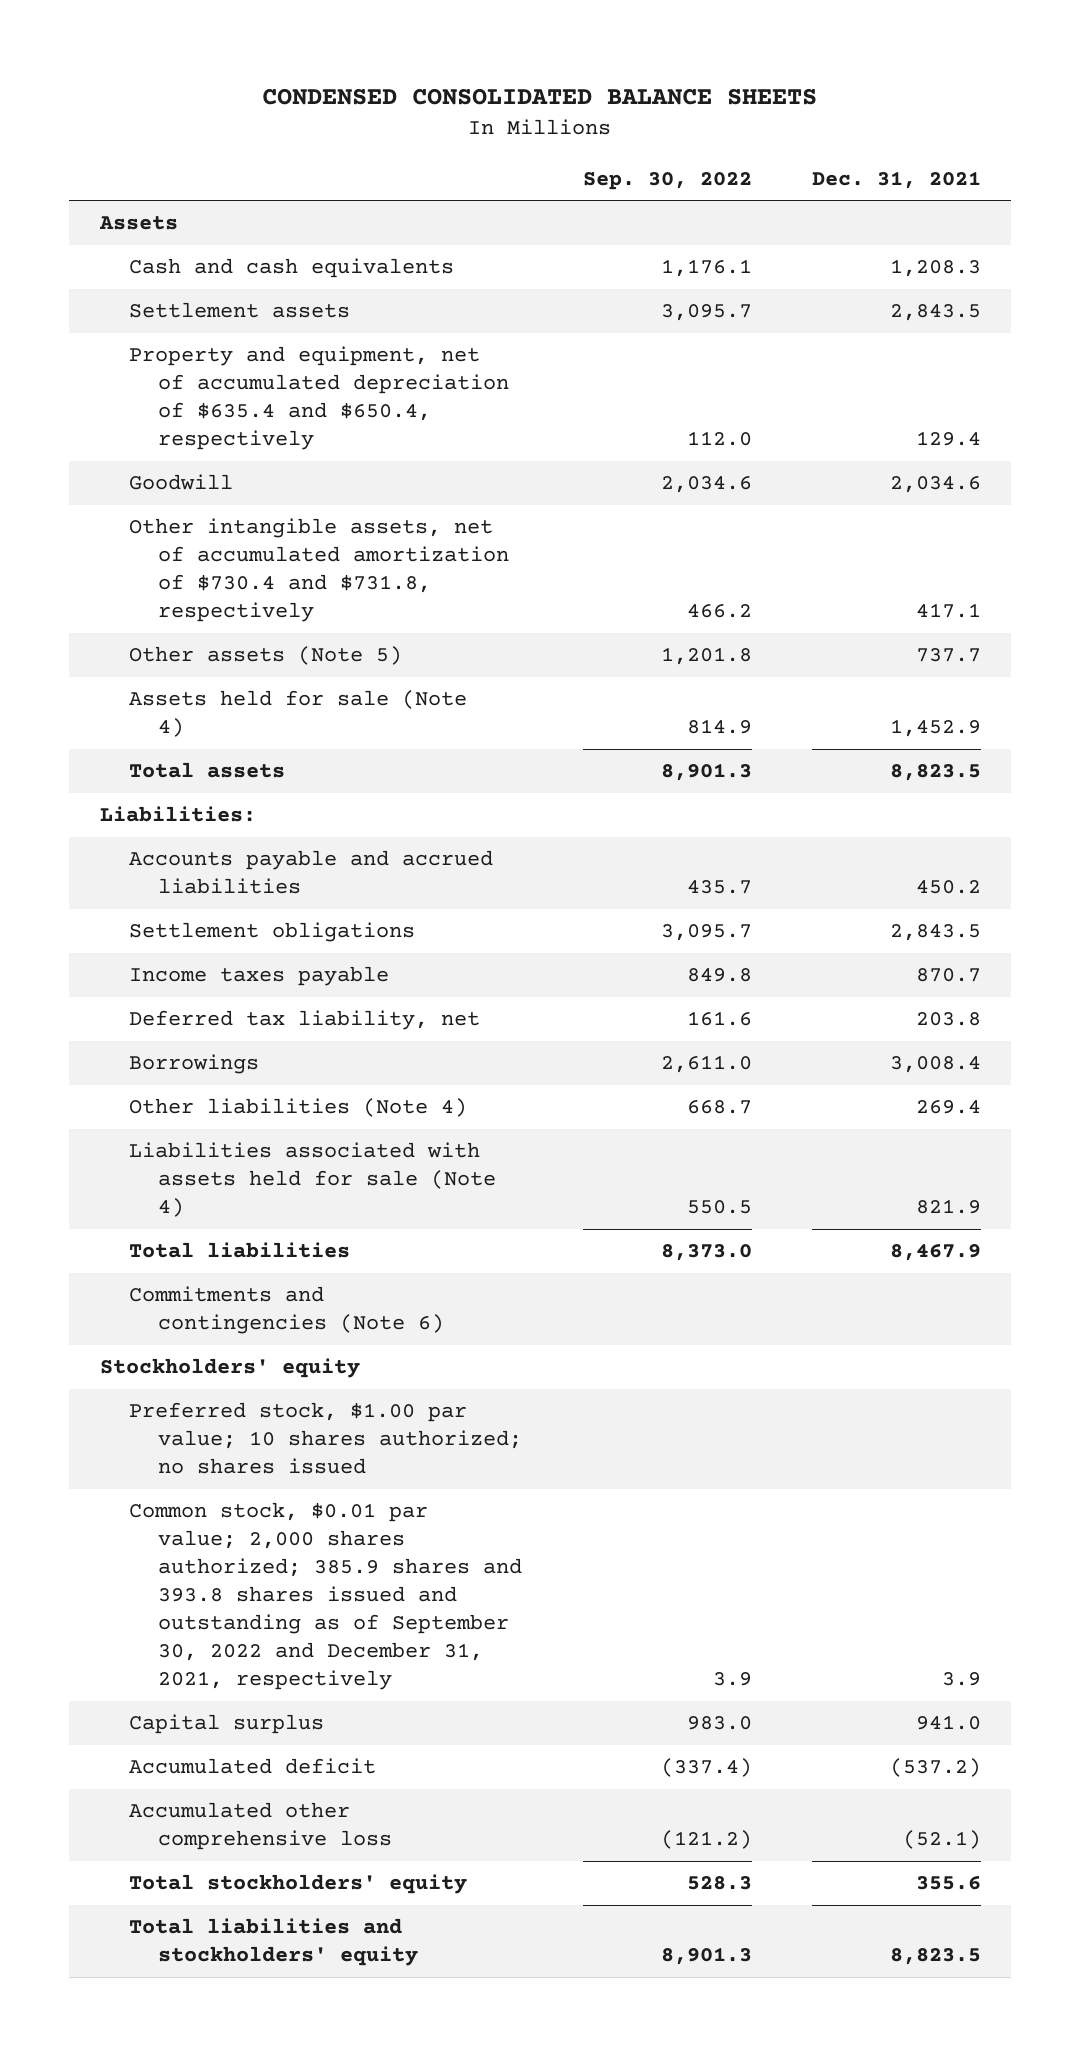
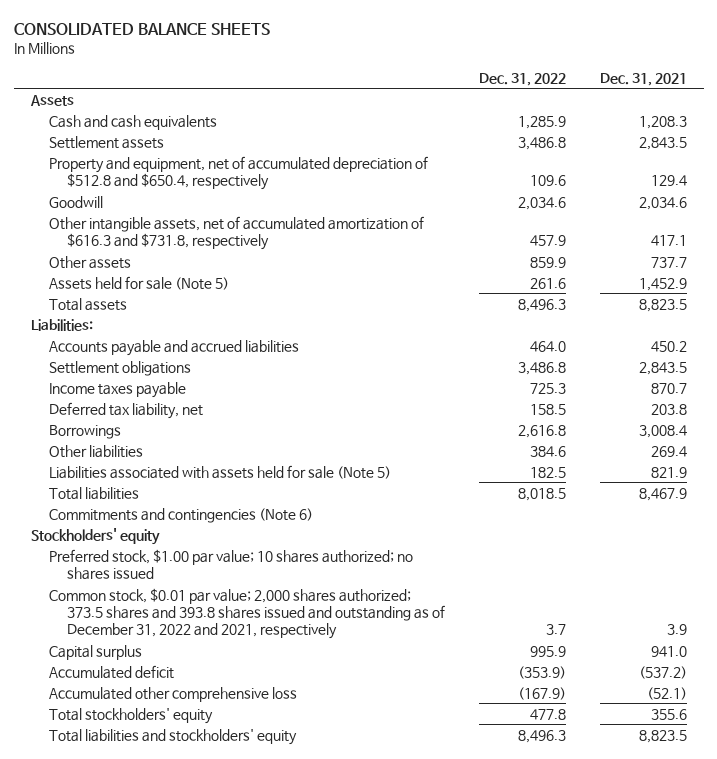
[262,87,818,105] CONDENSED CONSOLIDATED BALANCE SHEETS -> [13,22,270,35] CONSOLIDATED BALANCE SHEETS
[582,171,752,190] Sep. 30, 2022 -> none
none -> [478,72,566,86] Dec. 31, 2022
[128,346,510,451] Property and equipment, net of accumulated depreciation of $635.4 and $650.4, respectively -> [48,155,428,190] Property and equipment, net of accumulated depreciation of $512.8 and $650.4, respectively
[128,518,510,623] Other intangible assets, net of accumulated amortization of $730.4 and $731.8, respectively -> [48,215,424,250] Other intangible assets, net of accumulated amortization of $616.3 and $731.8, respectively
[128,646,402,666] Other assets (Note 5) -> [48,255,131,269] Other assets
[128,690,467,738] Assets held for sale (Note 4) -> [48,275,229,290] Assets held for sale (Note 5)
[128,1098,467,1118] Other liabilities (Note 4) -> [48,444,143,458] Other liabilities
[128,1142,497,1218] Liabilities associated with assets held for sale (Note 4) -> [48,464,391,479] Liabilities associated with assets held for sale (Note 5)
[128,1502,523,1691] Common stock, $0.01 par value; 2,000 shares authorized; 385.9 shares and 393.8 shares issued and outstanding as of September 30, 2022 and December 31, 2021, respectively -> [48,587,445,640] Common stock, $0.01 par value; 2,000 shares authorized; 373.5 shares and 393.8 shares issued and outstanding as of December 31, 2022 and 2021, respectively

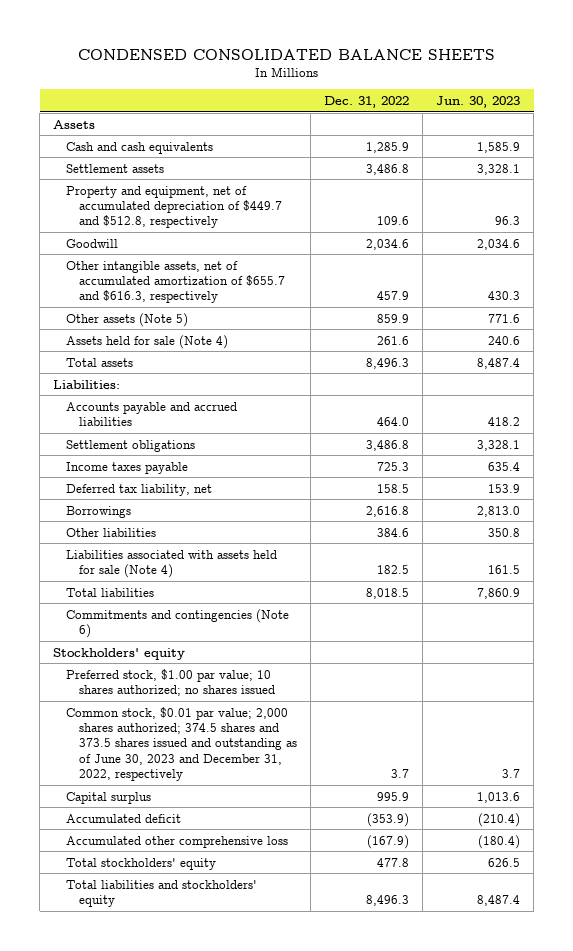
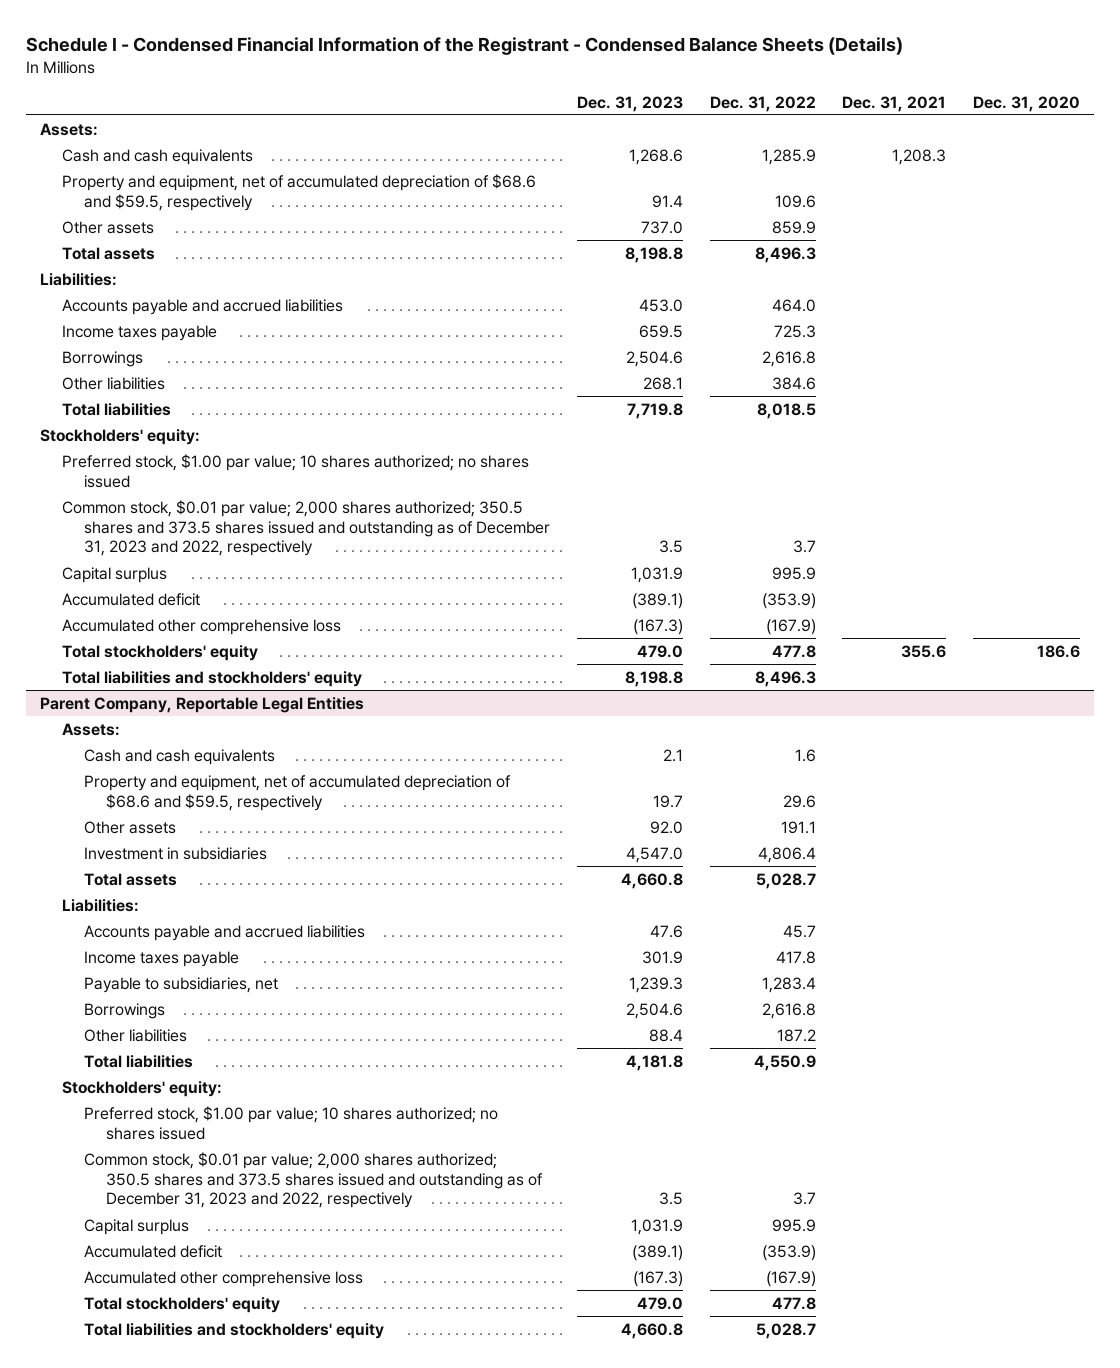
[77,48,495,60] CONDENSED CONSOLIDATED BALANCE SHEETS -> [26,37,904,56] Schedule I - Condensed Financial Information of the Registrant - Condensed Balance Sheets (Details)
[436,96,521,109] Jun. 30, 2023 -> none
none -> [576,95,683,112] Dec. 31, 2023
none -> [842,95,947,112] Dec. 31, 2021
none -> [973,95,1081,112] Dec. 31, 2020
[53,119,96,129] Assets -> [39,122,98,136] Assets:
[66,163,165,173] Settlement assets -> none
[66,238,119,248] Goodwill -> none
[66,260,286,304] Other intangible assets, net of accumulated amortization of $655.7 and $616.3, respectively -> none
[66,334,229,349] Assets held for sale (Note 4) -> none
[66,185,283,229] Property and equipment, net of accumulated depreciation of $449.7 and $512.8, respectively -> [61,173,536,211] Property and equipment, net of accumulated depreciation of $68.6 and $59.5, respectively
[66,312,189,327] Other assets (Note 5) -> [61,220,154,234] Other assets
[66,439,196,452] Settlement obligations -> none
[66,483,213,496] Deferred tax liability, net -> none
[66,549,278,579] Liabilities associated with assets held for sale (Note 4) -> none
[66,608,290,639] Commitments and contingencies (Note 6) -> none
[53,647,186,660] Stockholders' equity -> [39,428,200,445] Stockholders' equity:
[66,706,298,782] Common stock, $0.01 par value; 2,000 shares authorized; 374.5 shares and 373.5 shares issued and outstanding as of June 30, 2023 and December 31, 2022, respectively -> [61,499,550,557] Common stock, $0.01 par value; 2,000 shares authorized; 350.5 shares and 373.5 shares issued and outstanding as of December 31, 2023 and 2022, respectively
none -> [39,696,364,713] Parent Company, Reportable Legal Entities
none -> [61,722,120,736] Assets:
none -> [83,748,275,765] Cash and cash equivalents
none -> [83,774,511,811] Property and equipment, net of accumulated depreciation of $68.6 and $59.5, respectively
none -> [83,820,176,834] Other assets
none -> [83,846,267,860] Investment in subsidiaries
none -> [83,872,177,886] Total assets
none -> [61,898,139,912] Liabilities:
none -> [83,924,365,941] Accounts payable and accrued liabilities
none -> [83,950,239,967] Income taxes payable
none -> [83,976,278,993] Payable to subsidiaries, net
none -> [83,1002,165,1019] Borrowings
none -> [83,1028,187,1042] Other liabilities
none -> [83,1054,193,1068] Total liabilities
none -> [61,1080,222,1097] Stockholders' equity:
none -> [83,1105,498,1140] Preferred stock, $1.00 par value; 10 shares authorized; no shares issued
none -> [83,1151,543,1209] Common stock, $0.01 par value; 2,000 shares authorized; 350.5 shares and 373.5 shares issued and outstanding as of December 31, 2023 and 2022, respectively
none -> [83,1218,189,1235] Capital surplus
none -> [83,1244,222,1258] Accumulated deficit
none -> [83,1270,363,1287] Accumulated other comprehensive loss
none -> [83,1296,280,1313] Total stockholders' equity
none -> [83,1322,384,1339] Total liabilities and stockholders' equity

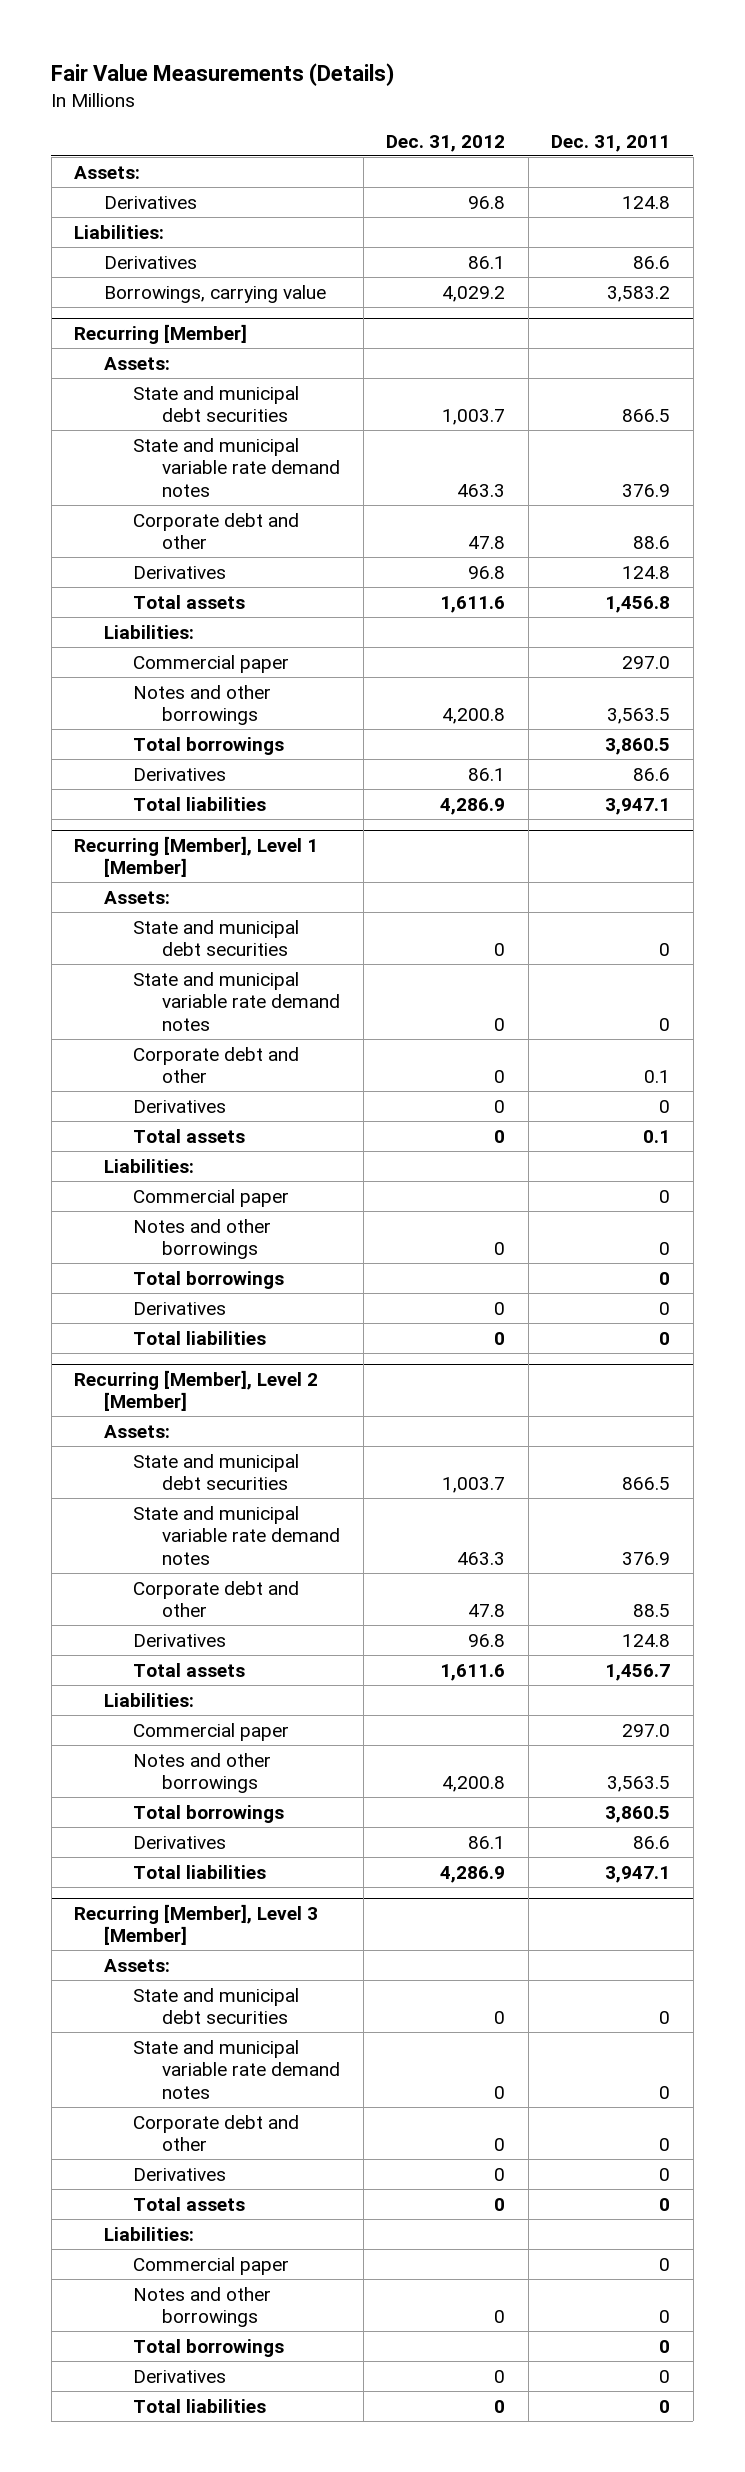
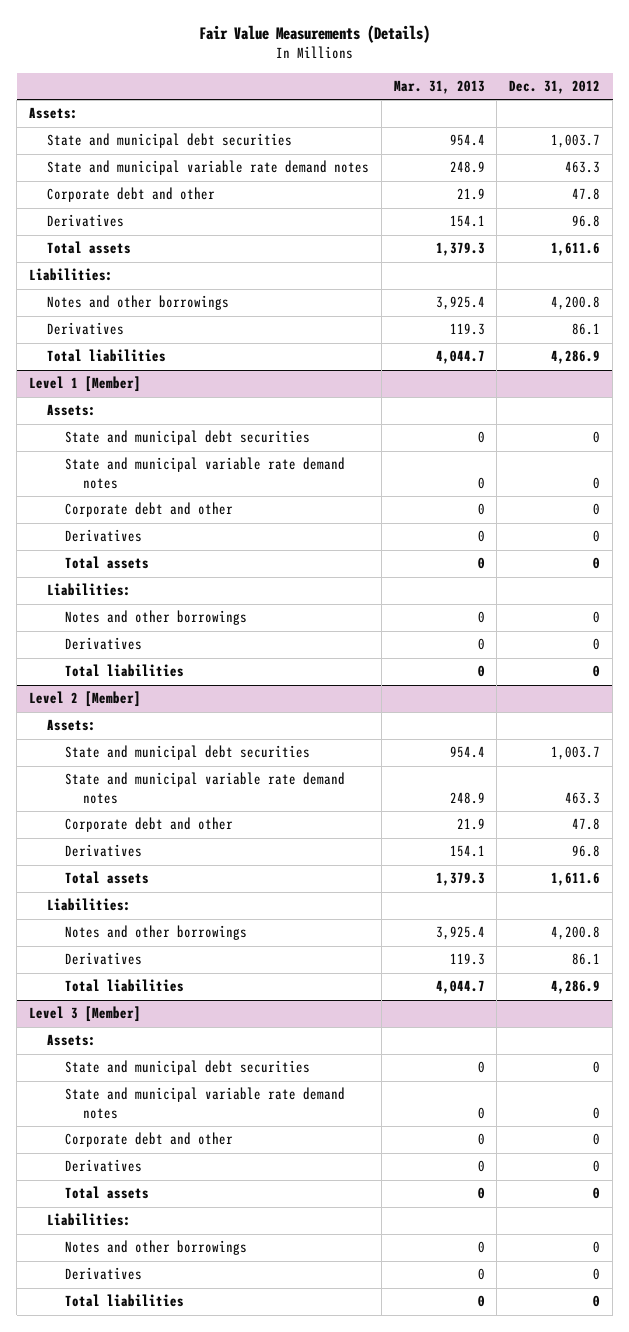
[551,134,671,152] Dec. 31, 2011 -> none
none -> [393,79,485,94] Mar. 31, 2013
[103,195,197,209] Derivatives -> none
[74,224,165,239] Liabilities: -> none
[103,255,197,269] Derivatives -> none
[103,284,326,303] Borrowings, carrying value -> none
[74,323,248,344] Recurring [Member] -> none
[103,356,170,370] Assets: -> none
[132,654,289,673] Commercial paper -> none
[132,736,284,755] Total borrowings -> none
[74,835,319,878] Recurring [Member], Level 1 [Member] -> [29,376,142,393] Level 1 [Member]
[132,1188,289,1207] Commercial paper -> none
[132,1270,284,1289] Total borrowings -> none
[74,1369,319,1412] Recurring [Member], Level 2 [Member] -> [29,691,142,708] Level 2 [Member]
[132,1722,289,1741] Commercial paper -> none
[132,1804,284,1823] Total borrowings -> none
[74,1903,319,1946] Recurring [Member], Level 3 [Member] -> [29,1006,142,1023] Level 3 [Member]
[132,2256,289,2275] Commercial paper -> none
[132,2338,284,2357] Total borrowings -> none

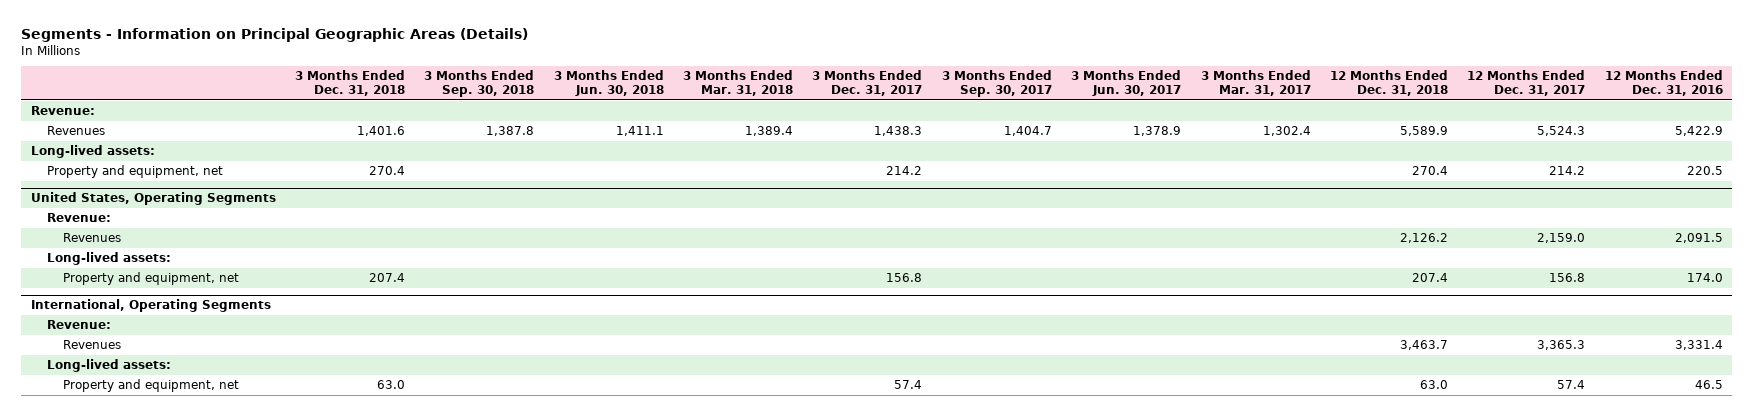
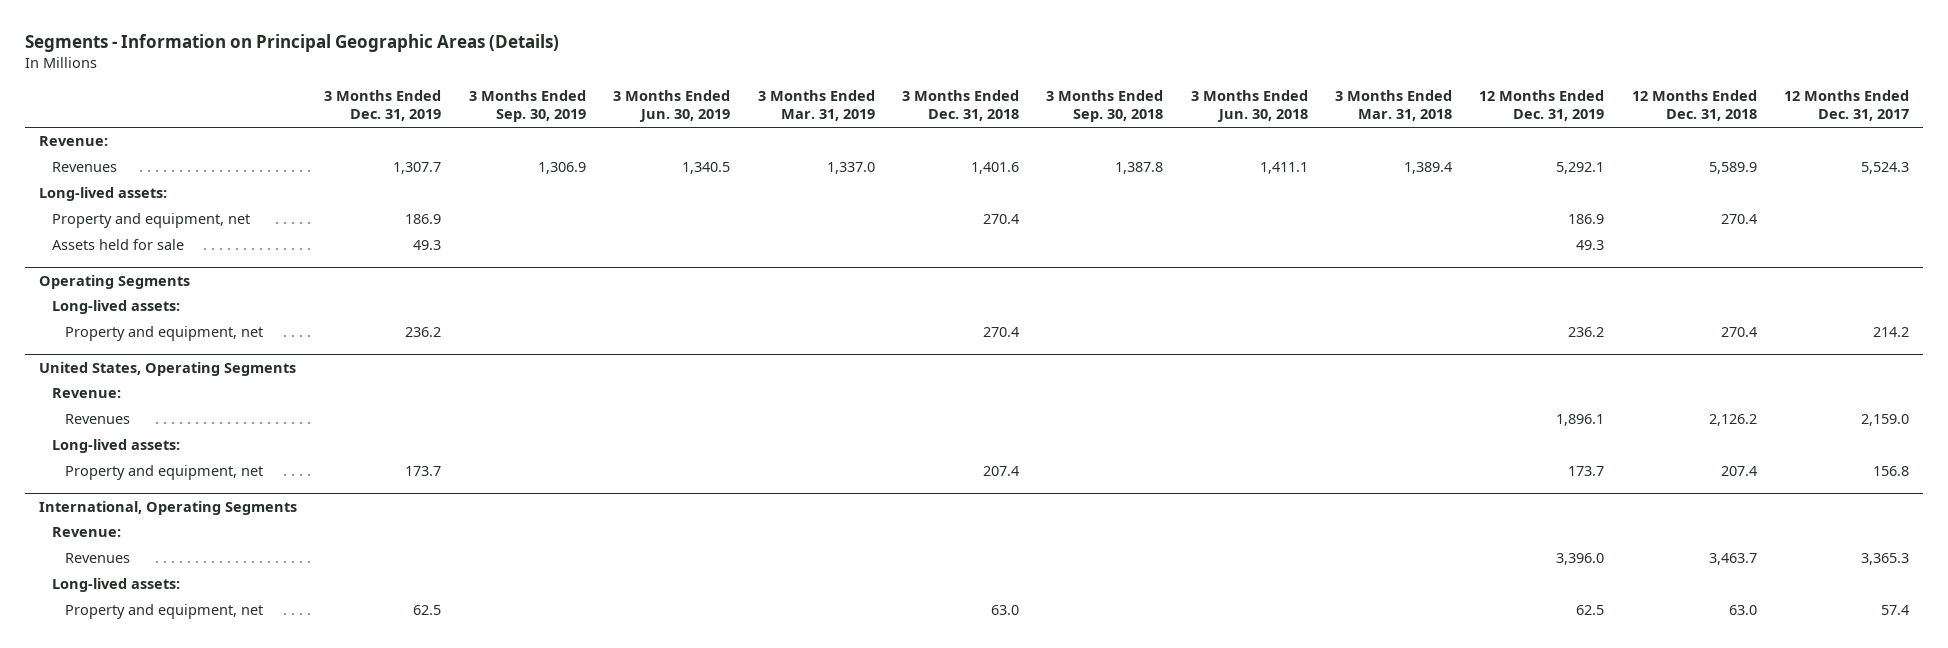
[812,70,923,97] 3 Months Ended Dec. 31, 2017 -> none
[941,70,1052,98] 3 Months Ended Sep. 30, 2017 -> none
[1071,70,1182,97] 3 Months Ended Jun. 30, 2017 -> none
[1200,70,1311,97] 3 Months Ended Mar. 31, 2017 -> none
[1604,70,1723,97] 12 Months Ended Dec. 31, 2016 -> none
none -> [324,89,442,122] 3 Months Ended Dec. 31, 2019
none -> [468,89,586,123] 3 Months Ended Sep. 30, 2019
none -> [613,89,731,123] 3 Months Ended Jun. 30, 2019
none -> [757,89,875,122] 3 Months Ended Mar. 31, 2019
none -> [1479,89,1605,122] 12 Months Ended Dec. 31, 2019
none -> [52,213,251,229] Property and equipment, net
none -> [52,239,185,251] Assets held for sale
none -> [39,274,191,289] Operating Segments
none -> [52,300,181,315] Long-lived assets:

